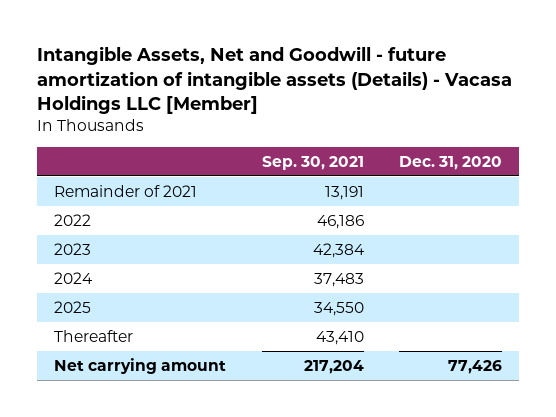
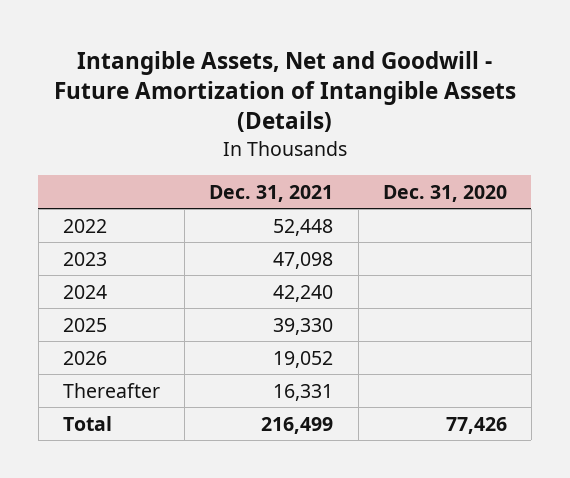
[36,46,512,115] Intangible Assets, Net and Goodwill - future amortization of intangible assets (Details) - Vacasa Holdings LLC [Member] -> [53,50,516,133] Intangible Assets, Net and Goodwill - Future Amortization of Intangible Assets (Details)
[261,156,364,171] Sep. 30, 2021 -> none
none -> [209,184,334,202] Dec. 31, 2021
[54,184,198,197] Remainder of 2021 -> none
none -> [63,350,108,365] 2026
[54,357,227,374] Net carrying amount -> [63,415,113,431] Total

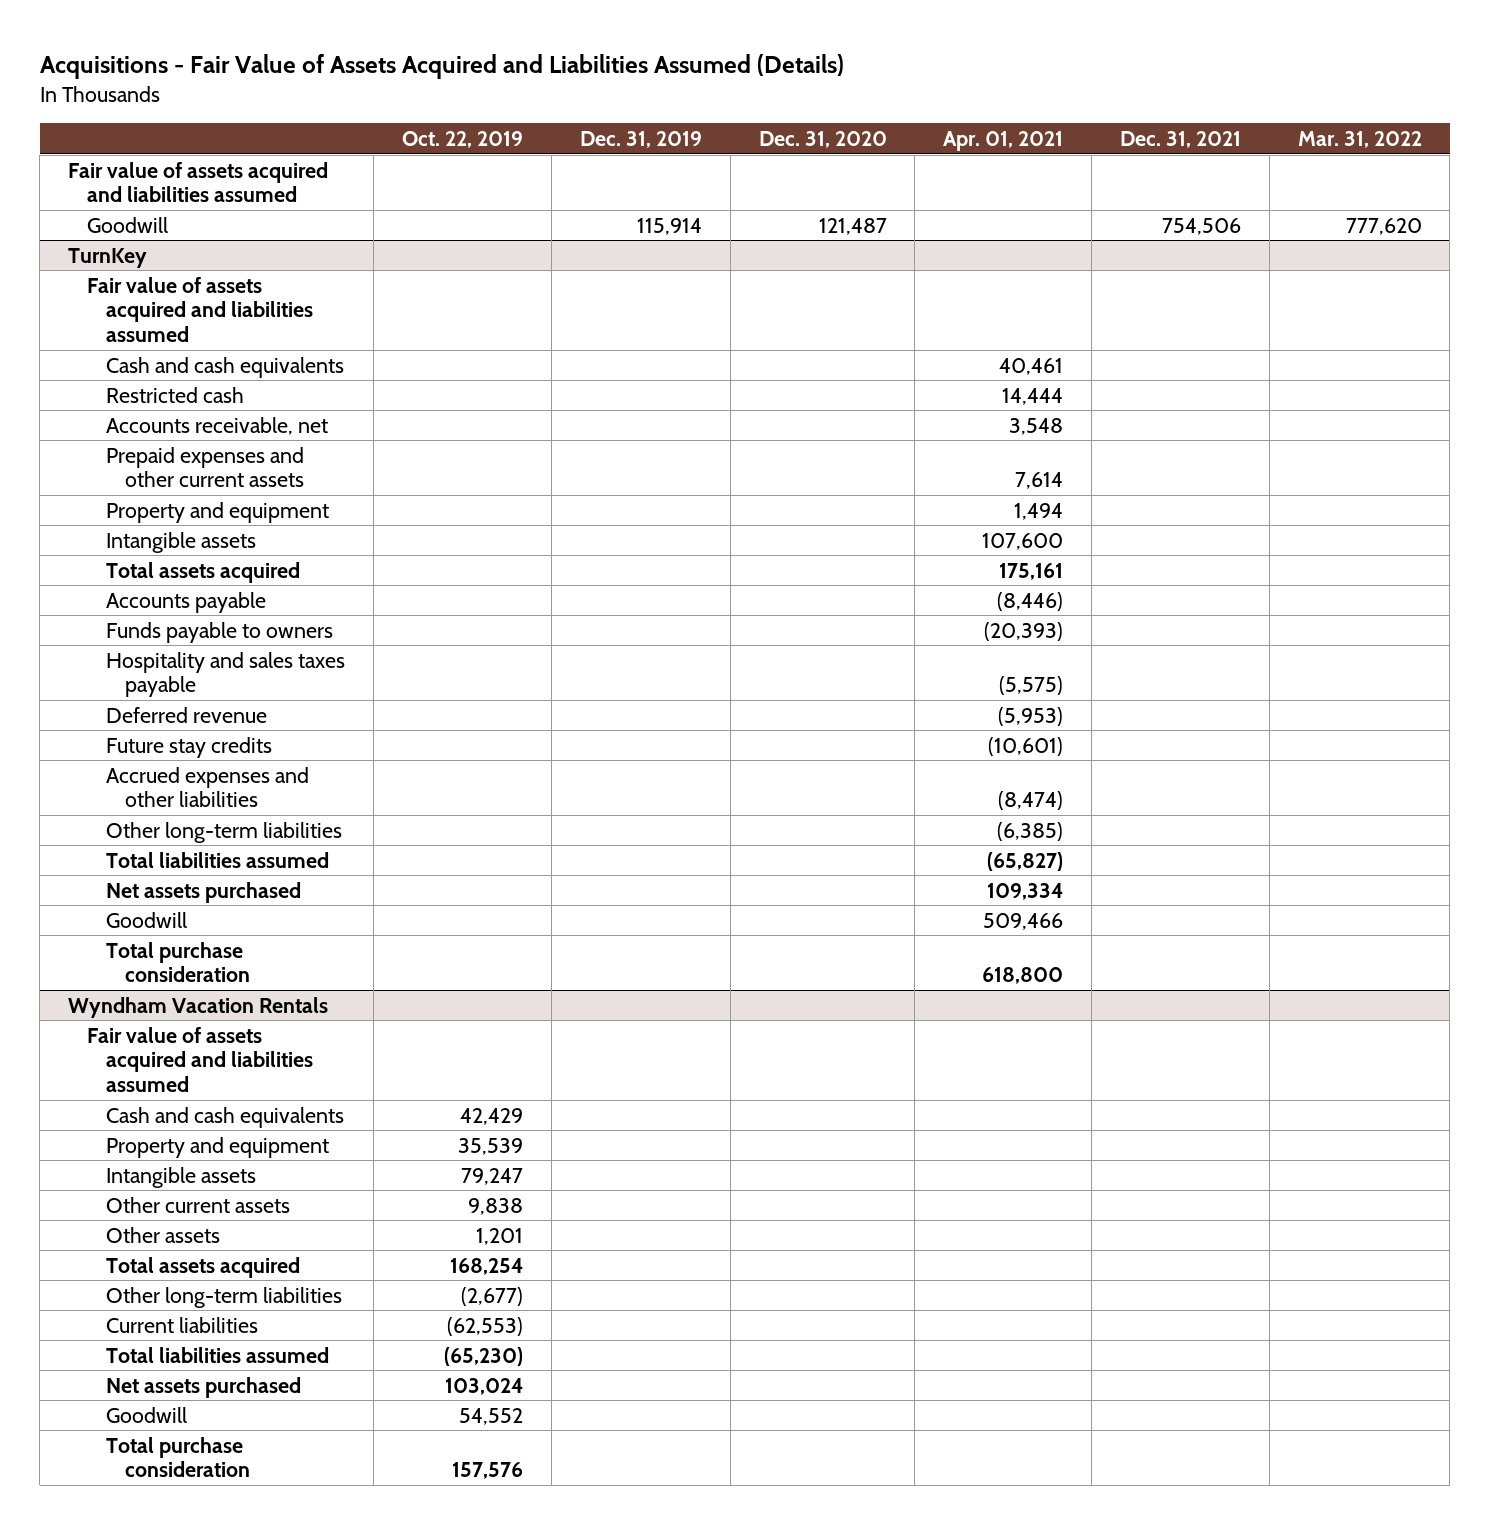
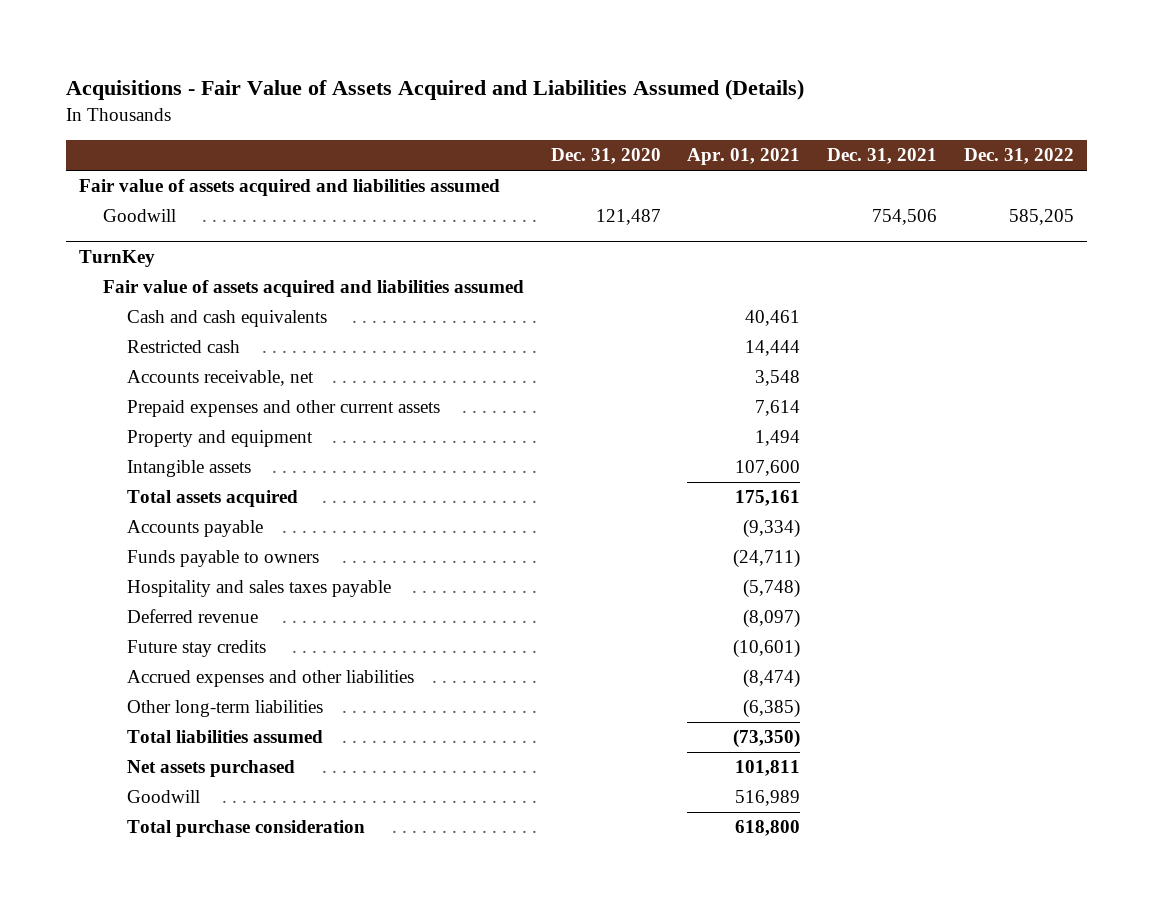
[402,130,524,148] Oct. 22, 2019 -> none
[579,130,702,148] Dec. 31, 2019 -> none
[1297,130,1422,148] Mar. 31, 2022 -> none
none -> [963,148,1074,165] Dec. 31, 2022
[997,591,1064,611] (8,446) -> [743,519,801,539] (9,334)
[984,621,1064,641] (20,393) -> [733,549,801,569] (24,711)
[999,676,1064,696] (5,575) -> [743,579,801,599] (5,748)
[998,706,1064,726] (5,953) -> [743,609,801,629] (8,097)
[987,851,1064,871] (65,827) -> [733,729,801,749] (73,350)
[987,882,1064,900] 109,334 -> [735,760,801,777] 101,811
[983,912,1064,930] 509,466 -> [735,790,801,807] 516,989
[68,996,329,1018] Wyndham Vacation Rentals -> none
[87,1026,314,1093] Fair value of assets acquired and liabilities assumed -> none
[106,1106,345,1128] Cash and cash equivalents -> none
[106,1136,330,1158] Property and equipment -> none
[106,1166,257,1188] Intangible assets -> none
[106,1196,291,1213] Other current assets -> none
[106,1226,221,1243] Other assets -> none
[106,1256,301,1278] Total assets acquired -> none
[106,1286,343,1308] Other long-term liabilities -> none
[106,1316,259,1333] Current liabilities -> none
[106,1346,330,1363] Total liabilities assumed -> none
[106,1376,302,1398] Net assets purchased -> none
[106,1406,188,1423] Goodwill -> none
[106,1436,251,1478] Total purchase consideration -> none

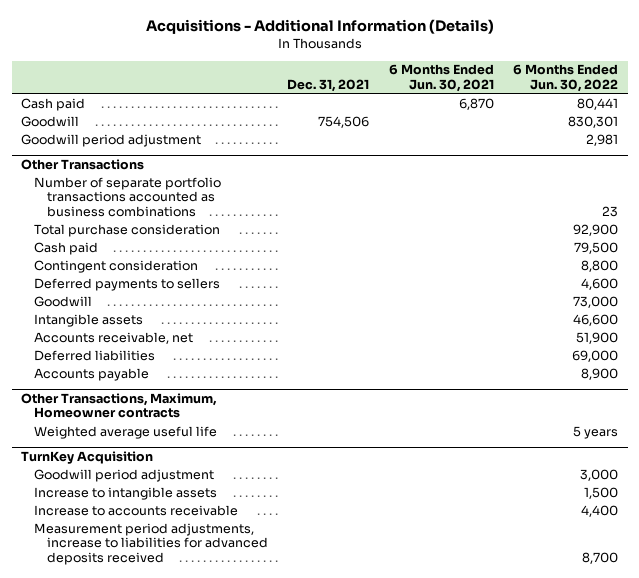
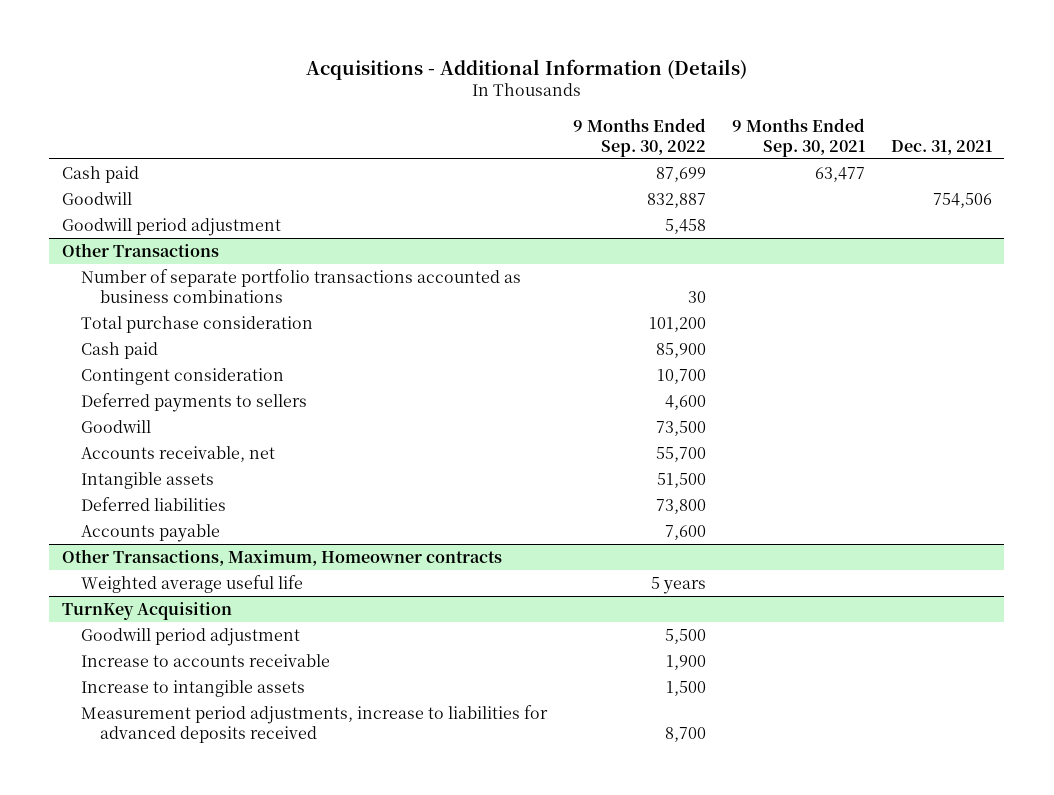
[388,64,494,92] 6 Months Ended Jun. 30, 2021 -> none
[512,64,618,92] 6 Months Ended Jun. 30, 2022 -> none
none -> [572,117,706,157] 9 Months Ended Sep. 30, 2022
none -> [731,117,865,157] 9 Months Ended Sep. 30, 2021
[34,313,144,327] Intangible assets -> [81,471,215,489] Intangible assets
[34,486,218,500] Increase to intangible assets -> [81,679,306,697] Increase to intangible assets

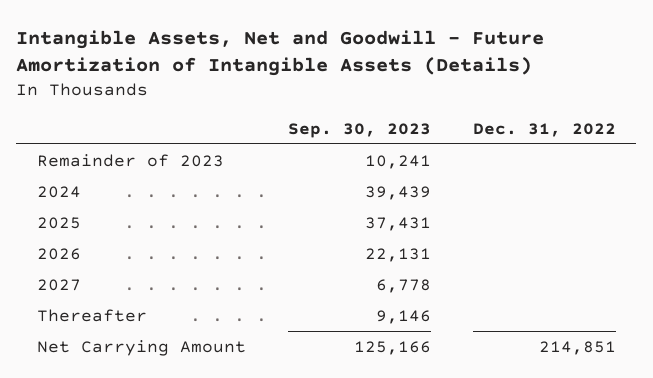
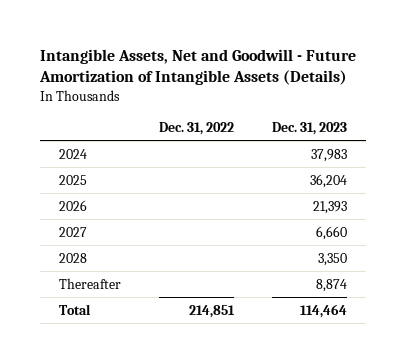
[287,122,431,138] Sep. 30, 2023 -> none
none -> [271,122,347,136] Dec. 31, 2023
[36,153,224,167] Remainder of 2023 -> none
none -> [59,252,88,263] 2028
[36,339,246,356] Net Carrying Amount -> [59,303,92,315] Total

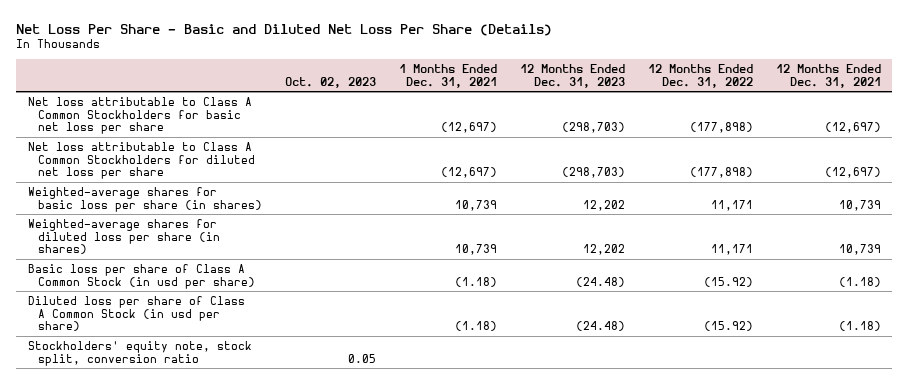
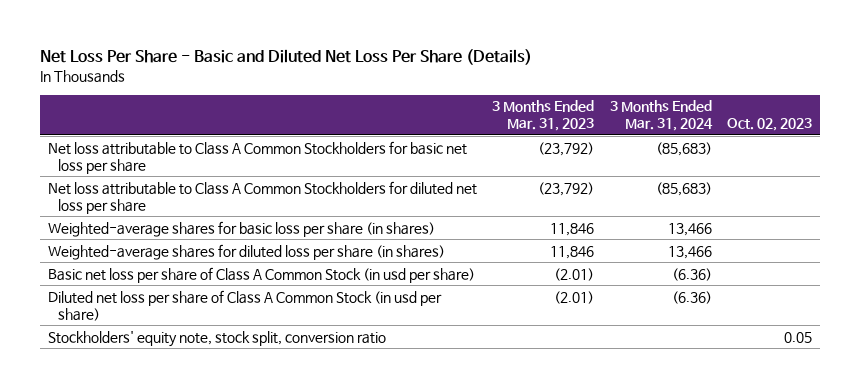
[399,64,498,88] 1 Months Ended Dec. 31, 2021 -> none
[520,64,626,88] 12 Months Ended Dec. 31, 2023 -> none
[647,64,753,88] 12 Months Ended Dec. 31, 2022 -> none
[775,64,881,88] 12 Months Ended Dec. 31, 2021 -> none
none -> [492,100,595,132] 3 Months Ended Mar. 31, 2023
none -> [609,100,713,132] 3 Months Ended Mar. 31, 2024
[27,263,256,289] Basic loss per share of Class A Common Stock (in usd per share) -> [47,266,475,283] Basic net loss per share of Class A Common Stock (in usd per share)
[27,295,245,332] Diluted loss per share of Class A Common Stock (in usd per share) -> [47,289,442,321] Diluted net loss per share of Class A Common Stock (in usd per share)

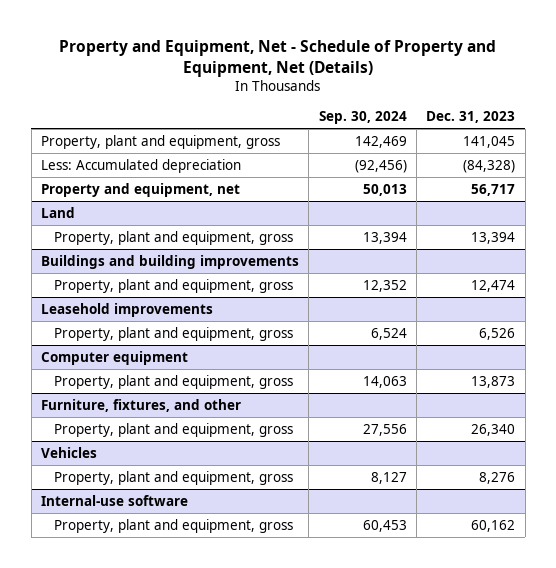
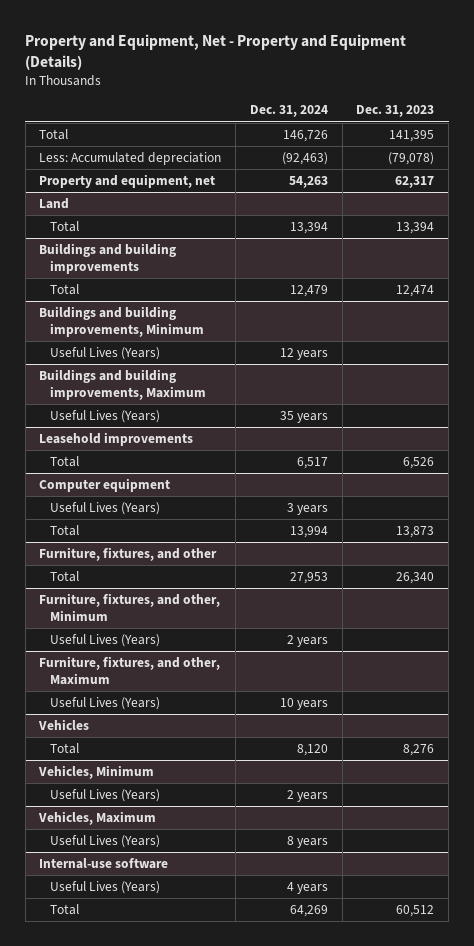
[59,39,497,77] Property and Equipment, Net - Schedule of Property and Equipment, Net (Details) -> [25,33,407,70] Property and Equipment, Net - Property and Equipment (Details)
[318,111,407,125] Sep. 30, 2024 -> none
none -> [249,105,328,118] Dec. 31, 2024
[40,134,280,149] Property, plant and equipment, gross -> none
none -> [39,129,69,141] Total
[463,159,516,173] (84,328) -> [388,152,435,166] (79,078)
[471,183,516,196] 56,717 -> [395,176,435,189] 62,317
[53,230,293,245] Property, plant and equipment, gross -> [49,221,79,233] Total
[53,278,293,293] Property, plant and equipment, gross -> [49,284,79,296] Total
none -> [39,306,204,338] Buildings and building improvements, Minimum
none -> [49,347,160,361] Useful Lives (Years)
none -> [39,369,206,401] Buildings and building improvements, Maximum
none -> [49,410,160,424] Useful Lives (Years)
[53,326,293,341] Property, plant and equipment, gross -> [49,456,79,468] Total
none -> [49,502,160,516] Useful Lives (Years)
[53,374,293,389] Property, plant and equipment, gross -> [49,525,79,537] Total
[53,422,293,437] Property, plant and equipment, gross -> [49,571,79,583] Total
none -> [39,593,221,622] Furniture, fixtures, and other, Minimum
none -> [49,634,160,648] Useful Lives (Years)
none -> [39,656,221,686] Furniture, fixtures, and other, Maximum
none -> [49,697,160,711] Useful Lives (Years)
[53,470,293,485] Property, plant and equipment, gross -> [49,743,79,755] Total
none -> [38,765,155,780] Vehicles, Minimum
none -> [49,789,160,803] Useful Lives (Years)
none -> [38,811,157,826] Vehicles, Maximum
none -> [49,835,160,849] Useful Lives (Years)
[53,518,293,533] Property, plant and equipment, gross -> none
none -> [49,881,160,895] Useful Lives (Years)
none -> [49,904,79,916] Total

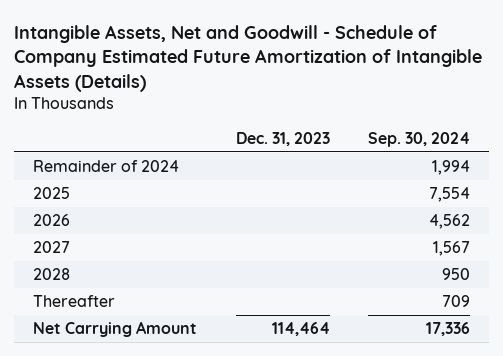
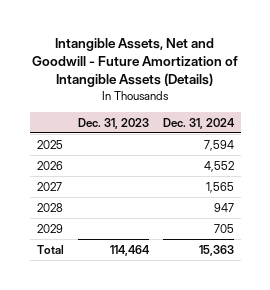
[13,24,482,92] Intangible Assets, Net and Goodwill - Schedule of Company Estimated Future Amortization of Intangible Assets (Details) -> [32,37,239,88] Intangible Assets, Net and Goodwill - Future Amortization of Intangible Assets (Details)
[367,131,470,147] Sep. 30, 2024 -> none
none -> [162,117,235,129] Dec. 31, 2024
[33,160,180,173] Remainder of 2024 -> none
[33,295,116,308] Thereafter -> none
none -> [36,223,63,233] 2029
[33,321,198,338] Net Carrying Amount -> [36,244,64,254] Total

